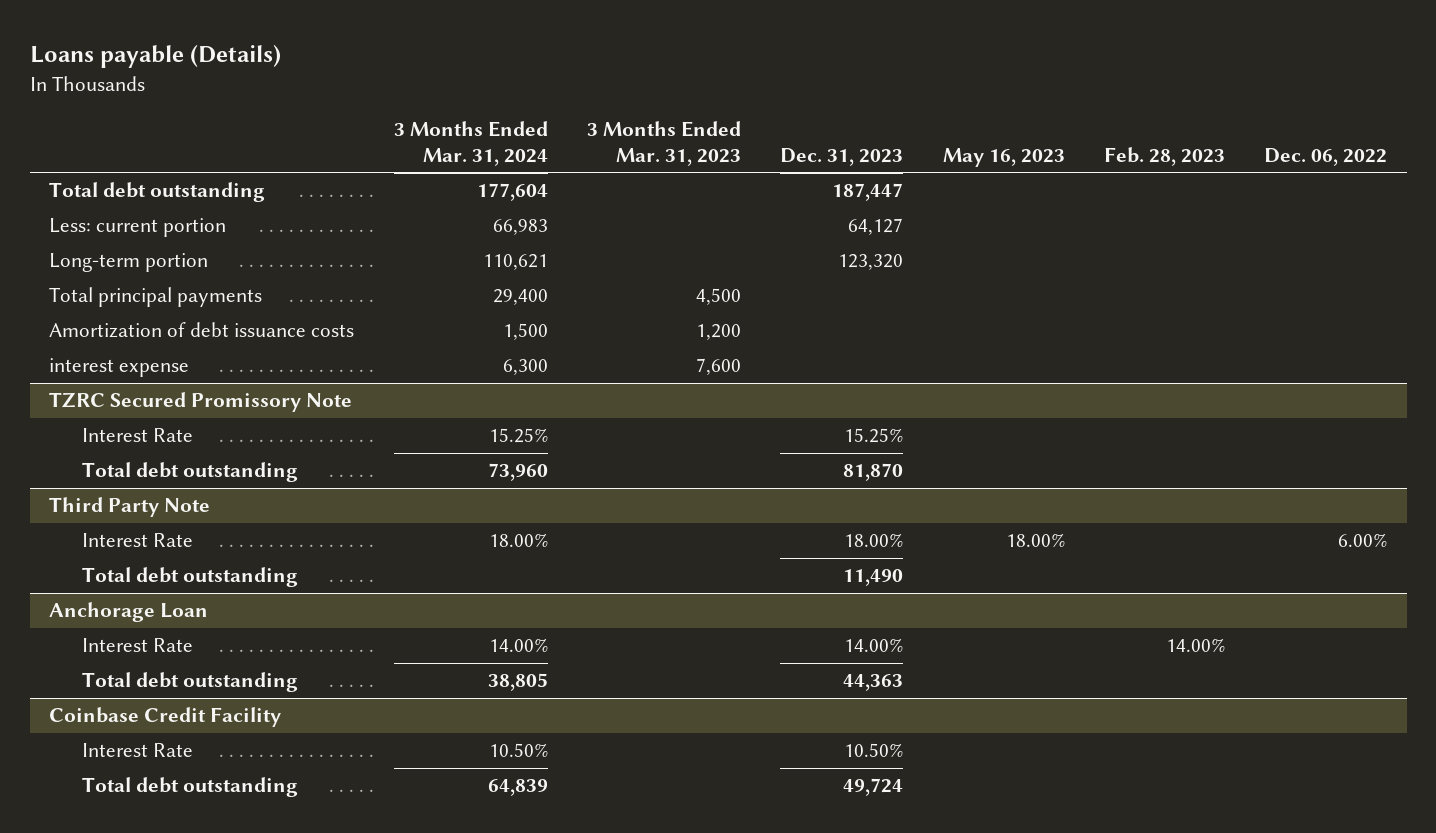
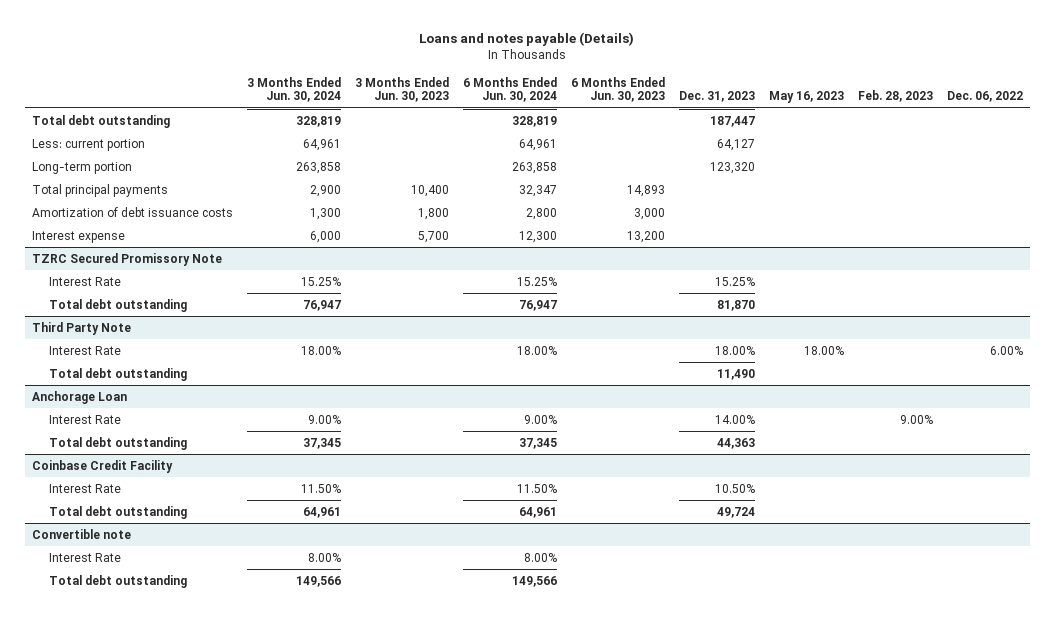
[29,45,281,69] Loans payable (Details) -> [419,32,635,47] Loans and notes payable (Details)
[393,121,548,166] 3 Months Ended Mar. 31, 2024 -> none
[586,121,741,166] 3 Months Ended Mar. 31, 2023 -> none
none -> [246,76,341,103] 3 Months Ended Jun. 30, 2024
none -> [354,76,449,103] 3 Months Ended Jun. 30, 2023
none -> [462,76,557,103] 6 Months Ended Jun. 30, 2024
none -> [570,76,665,103] 6 Months Ended Jun. 30, 2023
[49,358,190,378] interest expense -> [31,230,125,243] Interest expense
[1165,638,1225,653] 14.00% -> [899,414,933,424] 9.00%
none -> [31,528,131,539] Convertible note
none -> [48,552,121,562] Interest Rate
none -> [48,574,187,588] Total debt outstanding

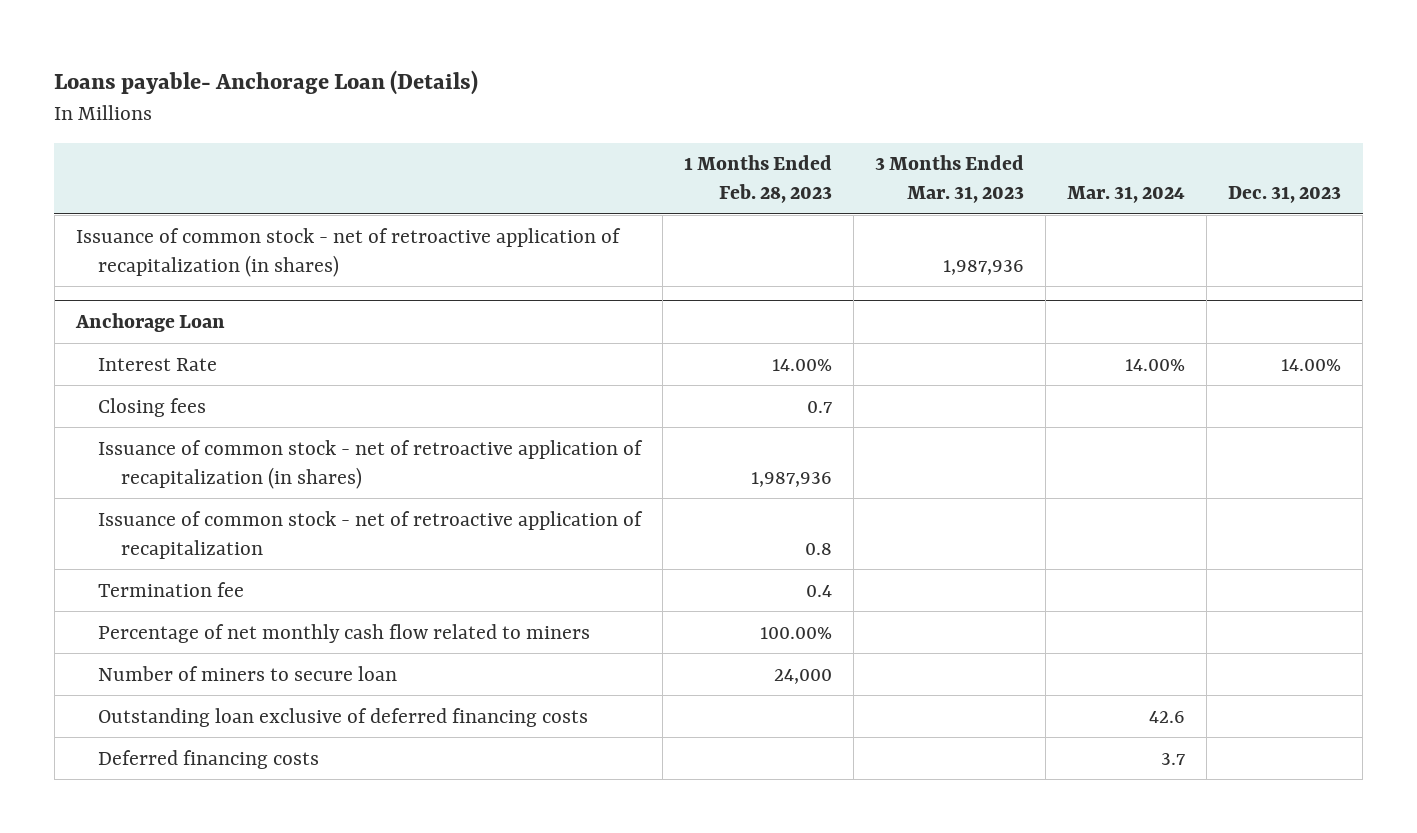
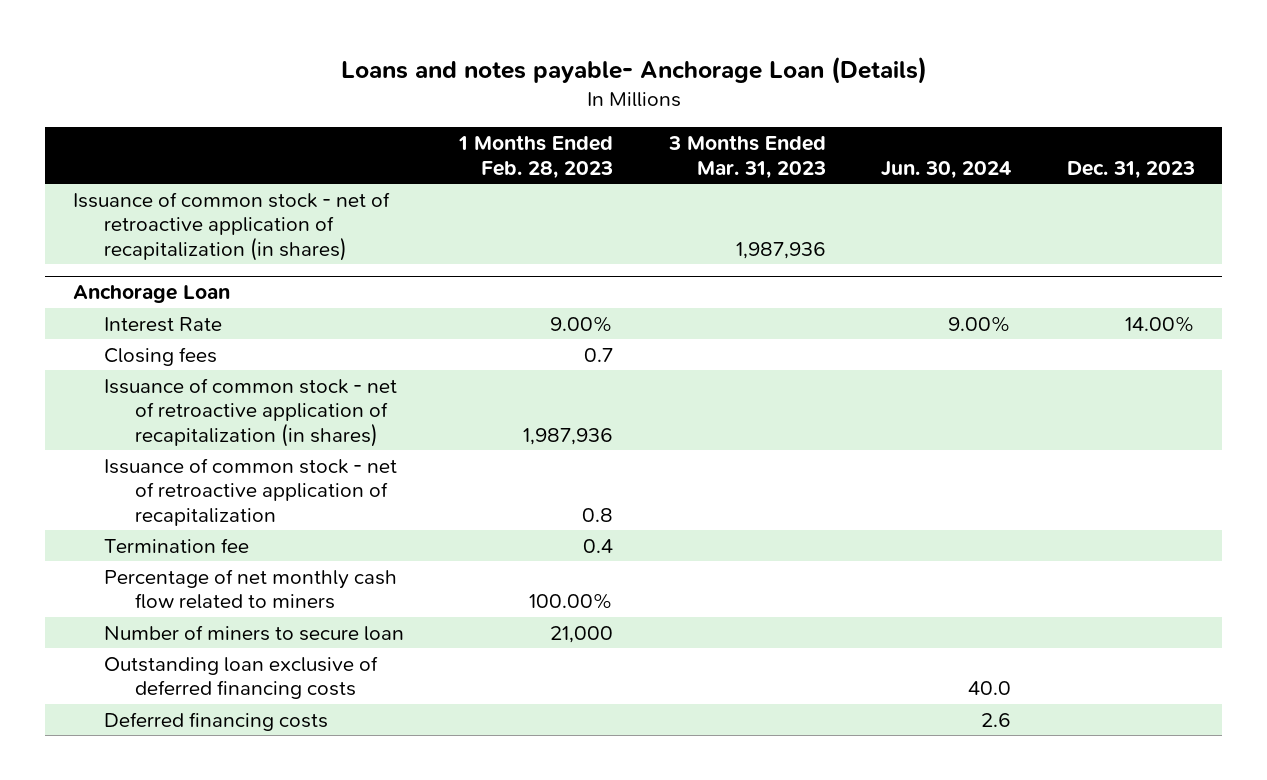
[54,70,479,96] Loans payable- Anchorage Loan (Details) -> [340,55,927,84] Loans and notes payable- Anchorage Loan (Details)
[1067,186,1186,204] Mar. 31, 2024 -> none
none -> [881,160,1012,179] Jun. 30, 2024
[772,358,833,371] 14.00% -> [550,315,614,332] 9.00%
[774,668,833,684] 24,000 -> [550,625,614,643] 21,000

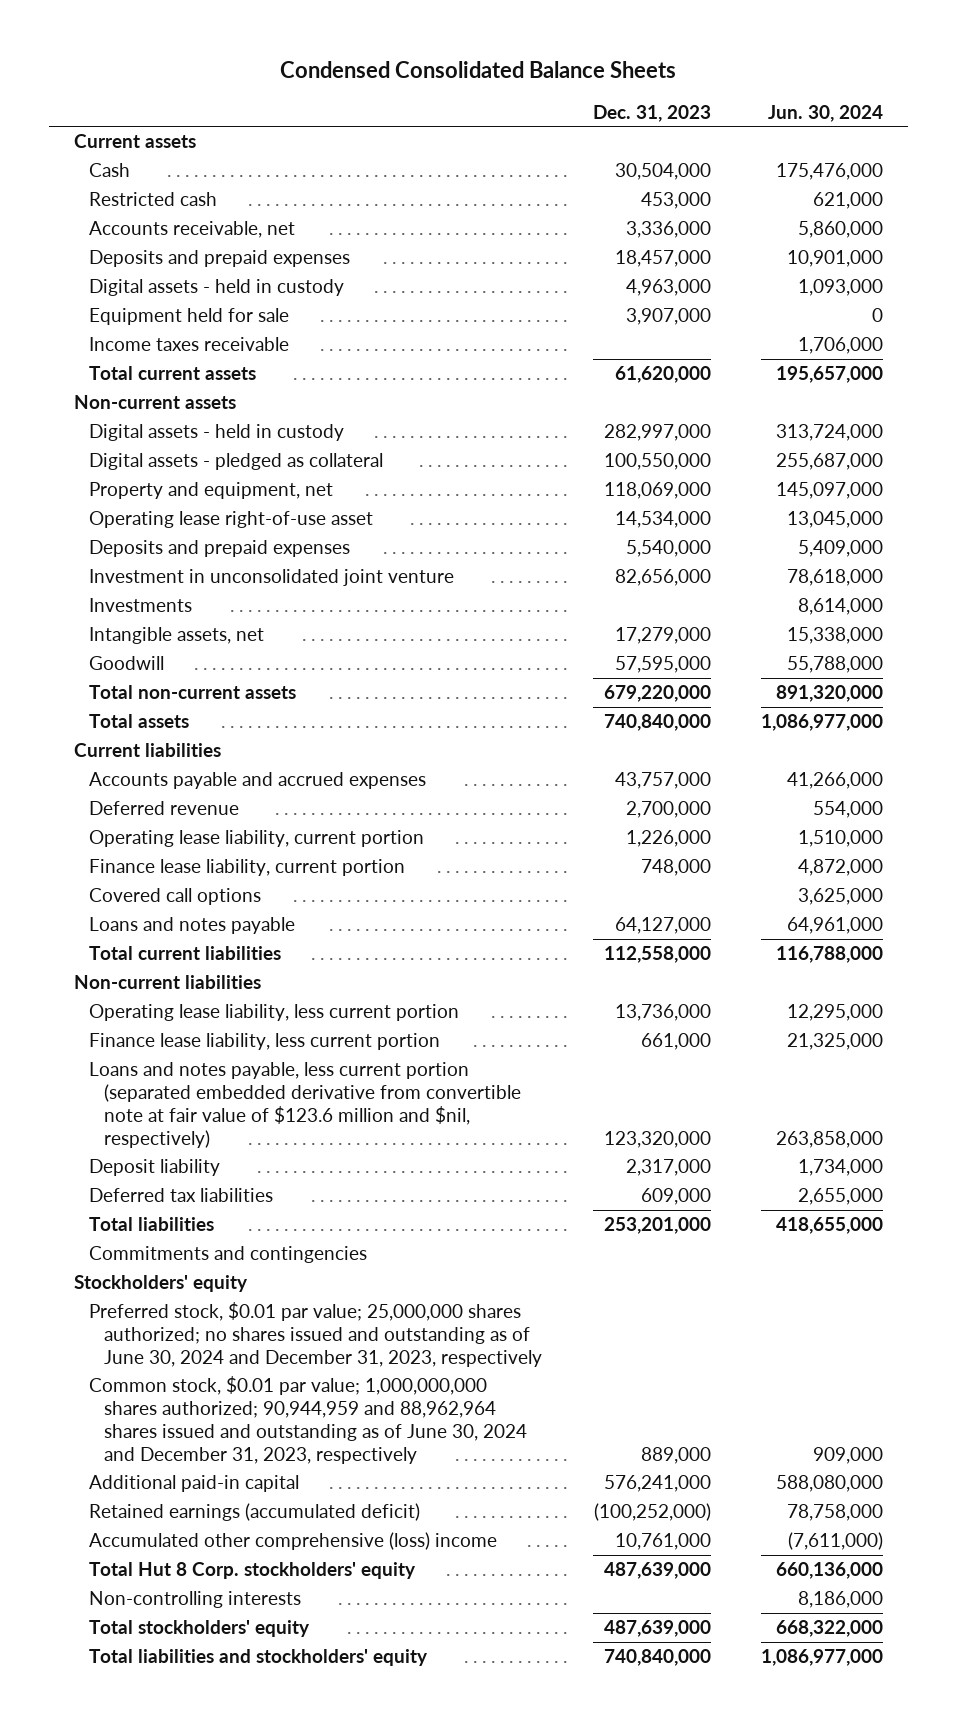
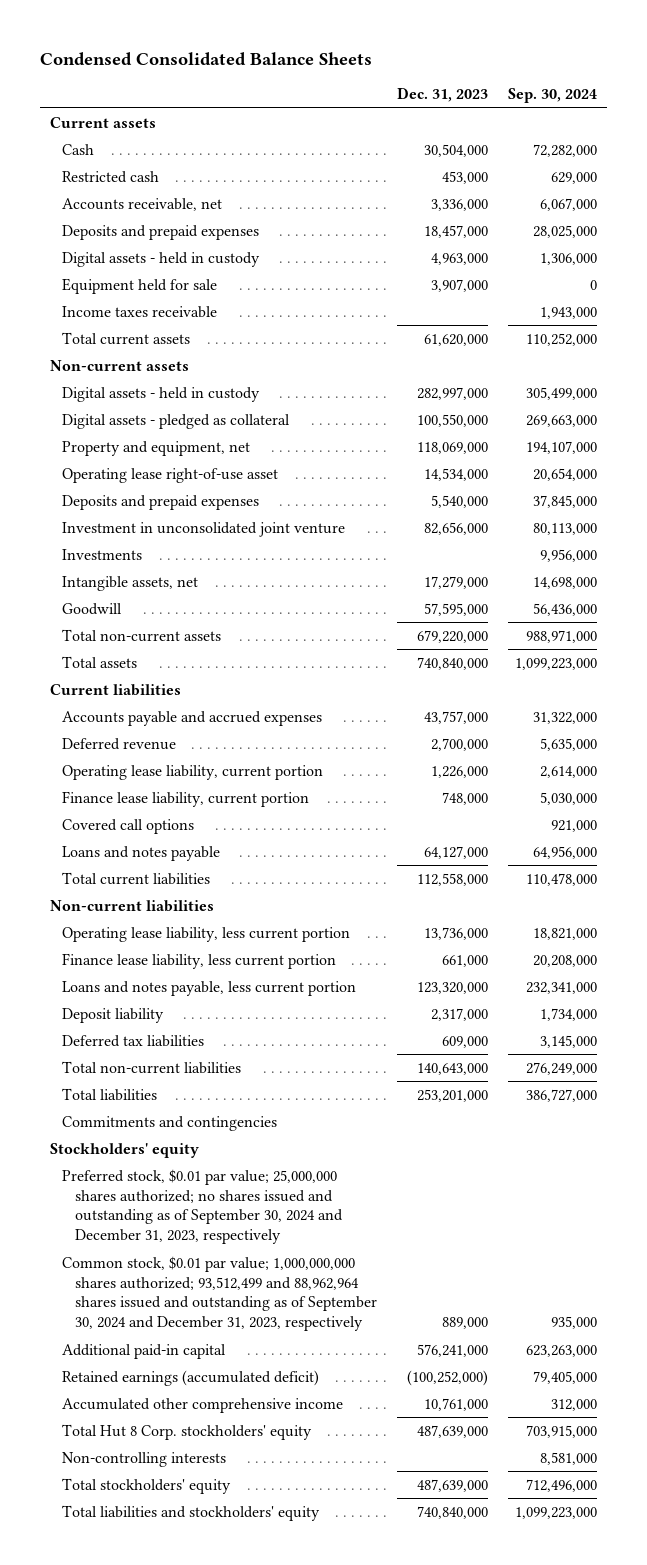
[767,104,883,122] Jun. 30, 2024 -> none
none -> [507,88,597,104] Sep. 30, 2024
[89,1062,522,1149] Loans and notes payable, less current portion (separated embedded derivative from convertible note at fair value of $123.6 million and $nil, respectively) -> [62,980,357,996] Loans and notes payable, less current portion
none -> [62,1060,242,1074] Total non-current liabilities
[89,1302,543,1368] Preferred stock, $0.01 par value; 25,000,000 shares authorized; no shares issued and outstanding as of June 30, 2024 and December 31, 2023, respectively -> [62,1168,343,1245] Preferred stock, $0.01 par value; 25,000,000 shares authorized; no shares issued and outstanding as of September 30, 2024 and December 31, 2023, respectively
[89,1376,528,1465] Common stock, $0.01 par value; 1,000,000,000 shares authorized; 90,944,959 and 88,962,964 shares issued and outstanding as of June 30, 2024 and December 31, 2023, respectively -> [62,1255,377,1332] Common stock, $0.01 par value; 1,000,000,000 shares authorized; 93,512,499 and 88,962,964 shares issued and outstanding as of September 30, 2024 and December 31, 2023, respectively
[89,1532,498,1551] Accumulated other comprehensive (loss) income -> [62,1397,344,1413] Accumulated other comprehensive income

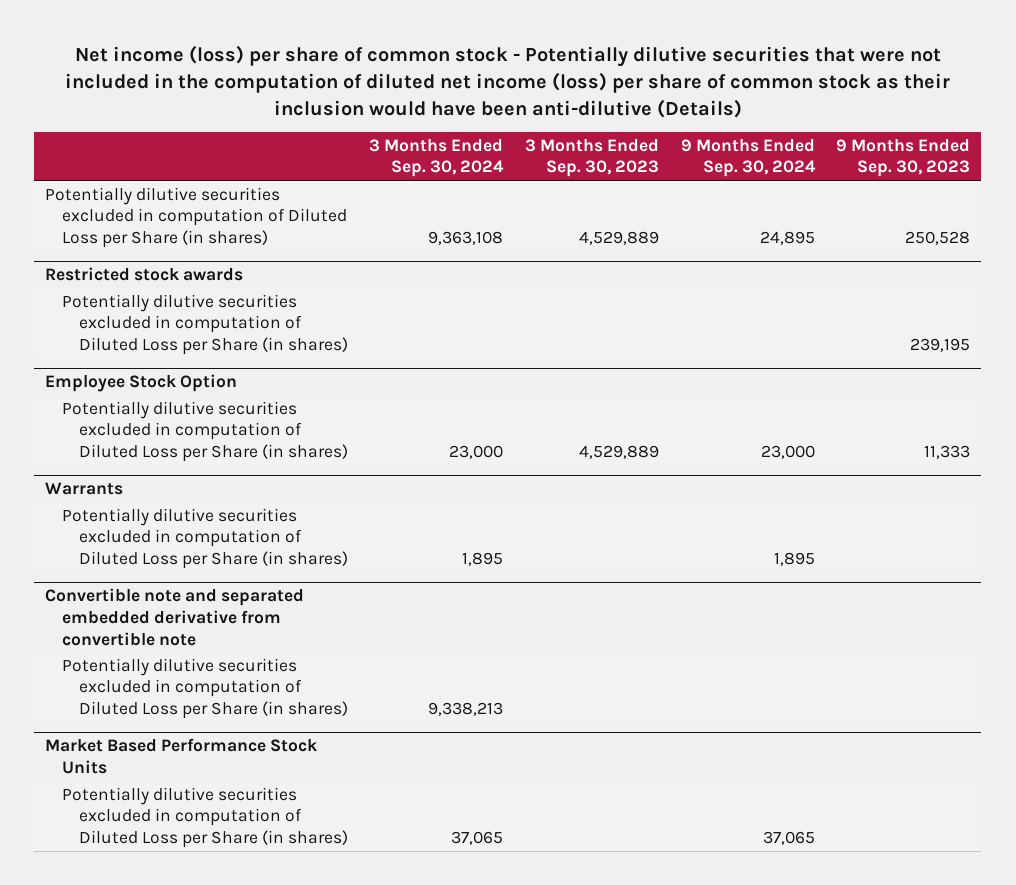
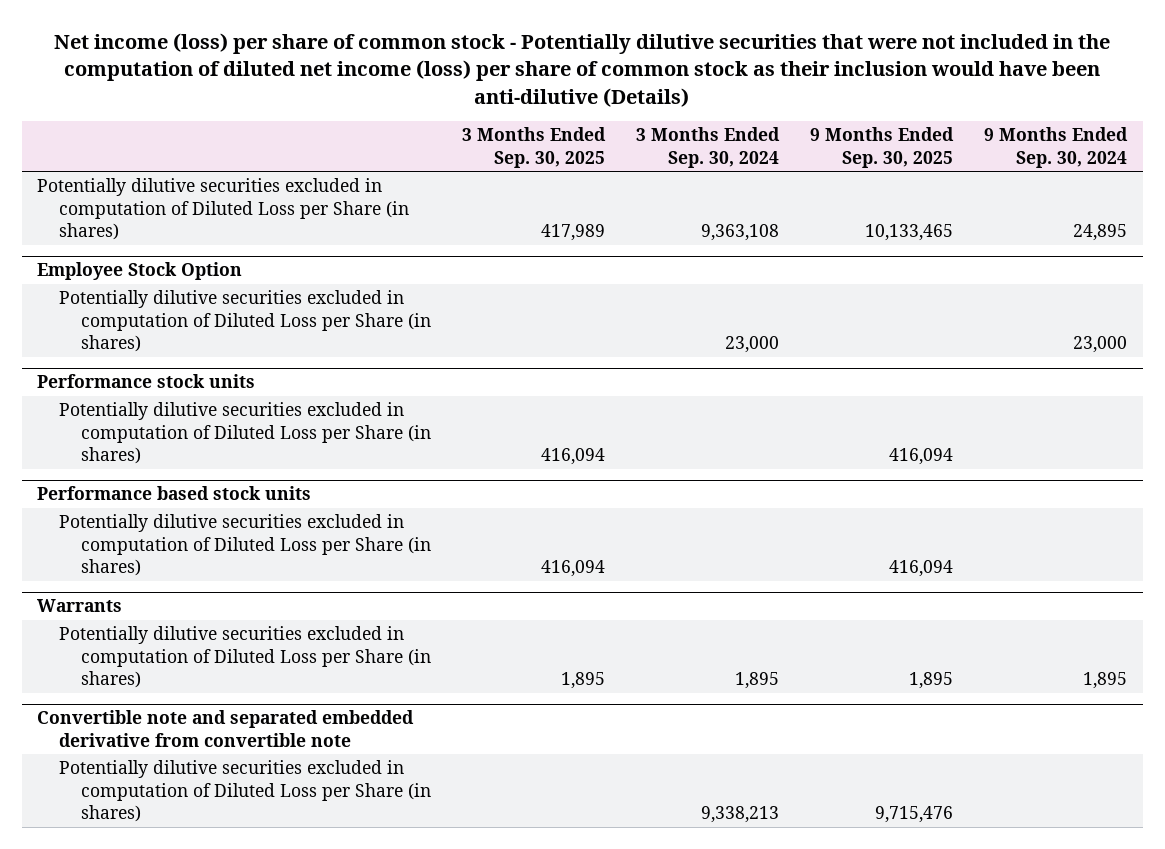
[525,138,660,178] 3 Months Ended Sep. 30, 2023 -> none
[836,138,971,178] 9 Months Ended Sep. 30, 2023 -> none
none -> [462,127,607,168] 3 Months Ended Sep. 30, 2025
none -> [810,127,955,168] 9 Months Ended Sep. 30, 2025
[45,267,244,282] Restricted stock awards -> none
[62,293,348,355] Potentially dilutive securities excluded in computation of Diluted Loss per Share (in shares) -> none
none -> [37,374,256,389] Performance stock units
none -> [59,402,432,465] Potentially dilutive securities excluded in computation of Diluted Loss per Share (in shares)
none -> [37,486,312,501] Performance based stock units
none -> [59,514,432,577] Potentially dilutive securities excluded in computation of Diluted Loss per Share (in shares)
[45,738,319,775] Market Based Performance Stock Units -> none
[62,786,348,848] Potentially dilutive securities excluded in computation of Diluted Loss per Share (in shares) -> none

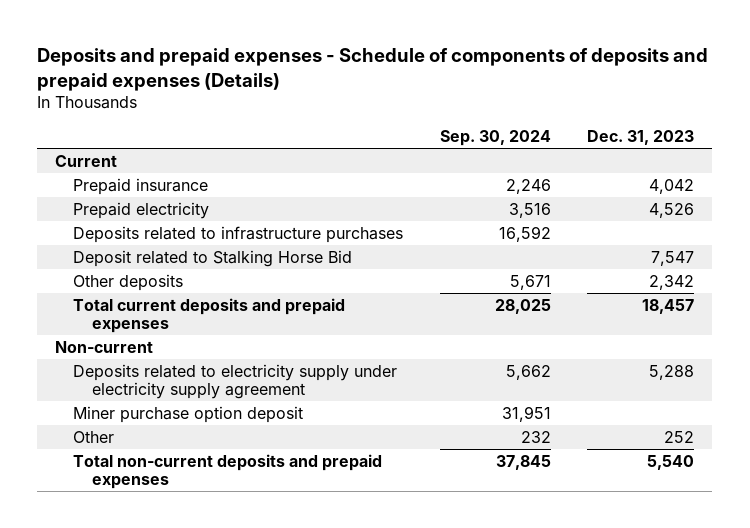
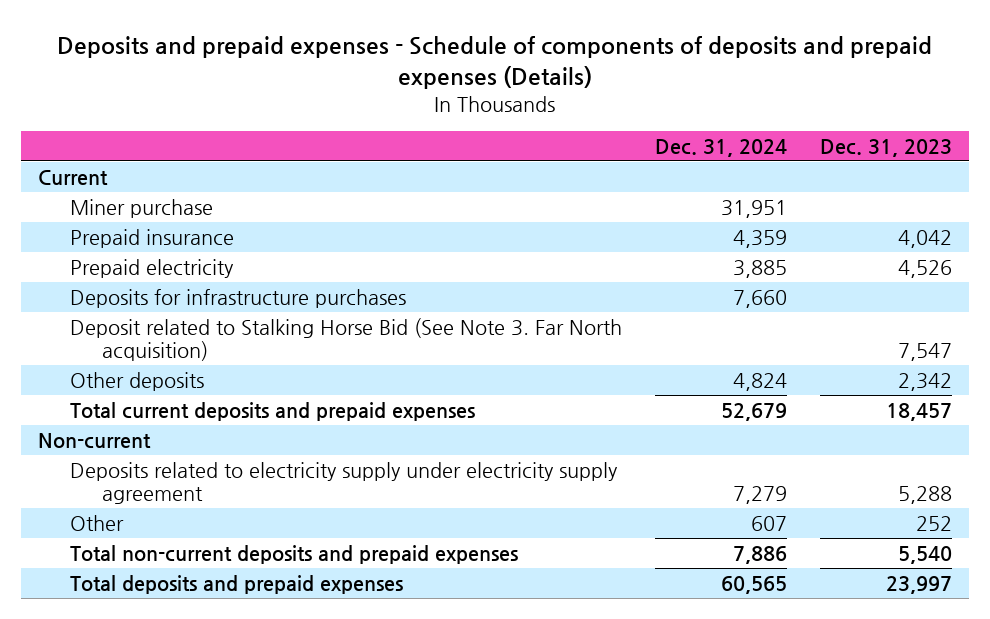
[439,130,551,147] Sep. 30, 2024 -> none
none -> [655,139,788,158] Dec. 31, 2024
none -> [70,198,214,218] Miner purchase
[73,225,404,243] Deposits related to infrastructure purchases -> [70,288,407,308] Deposits for infrastructure purchases
[73,249,353,267] Deposit related to Stalking Horse Bid -> [70,317,623,362] Deposit related to Stalking Horse Bid (See Note 3. Far North acquisition)
[73,405,304,423] Miner purchase option deposit -> none
none -> [70,574,404,594] Total deposits and prepaid expenses

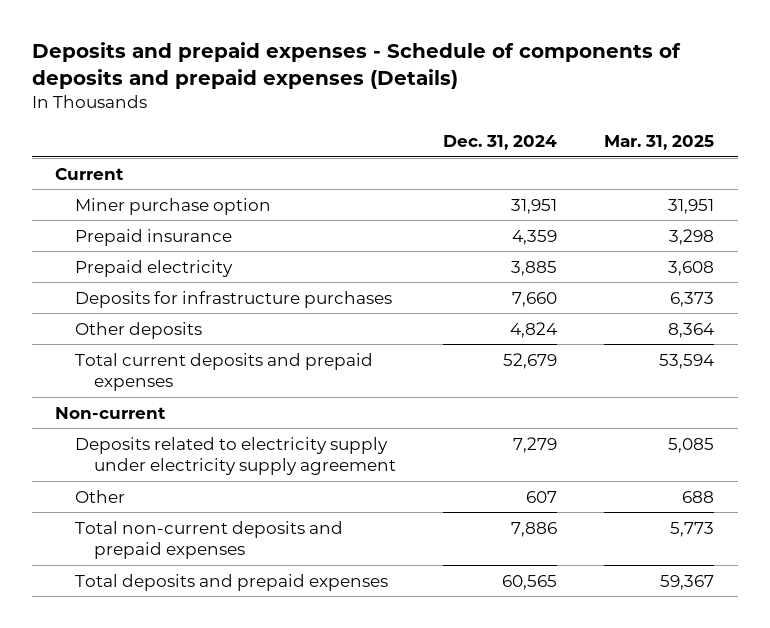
[820,139,953,158] Dec. 31, 2023 -> none
none -> [604,135,715,151] Mar. 31, 2025
[70,198,214,218] Miner purchase -> [74,197,271,215] Miner purchase option
[70,317,623,362] Deposit related to Stalking Horse Bid (See Note 3. Far North acquisition) -> none

